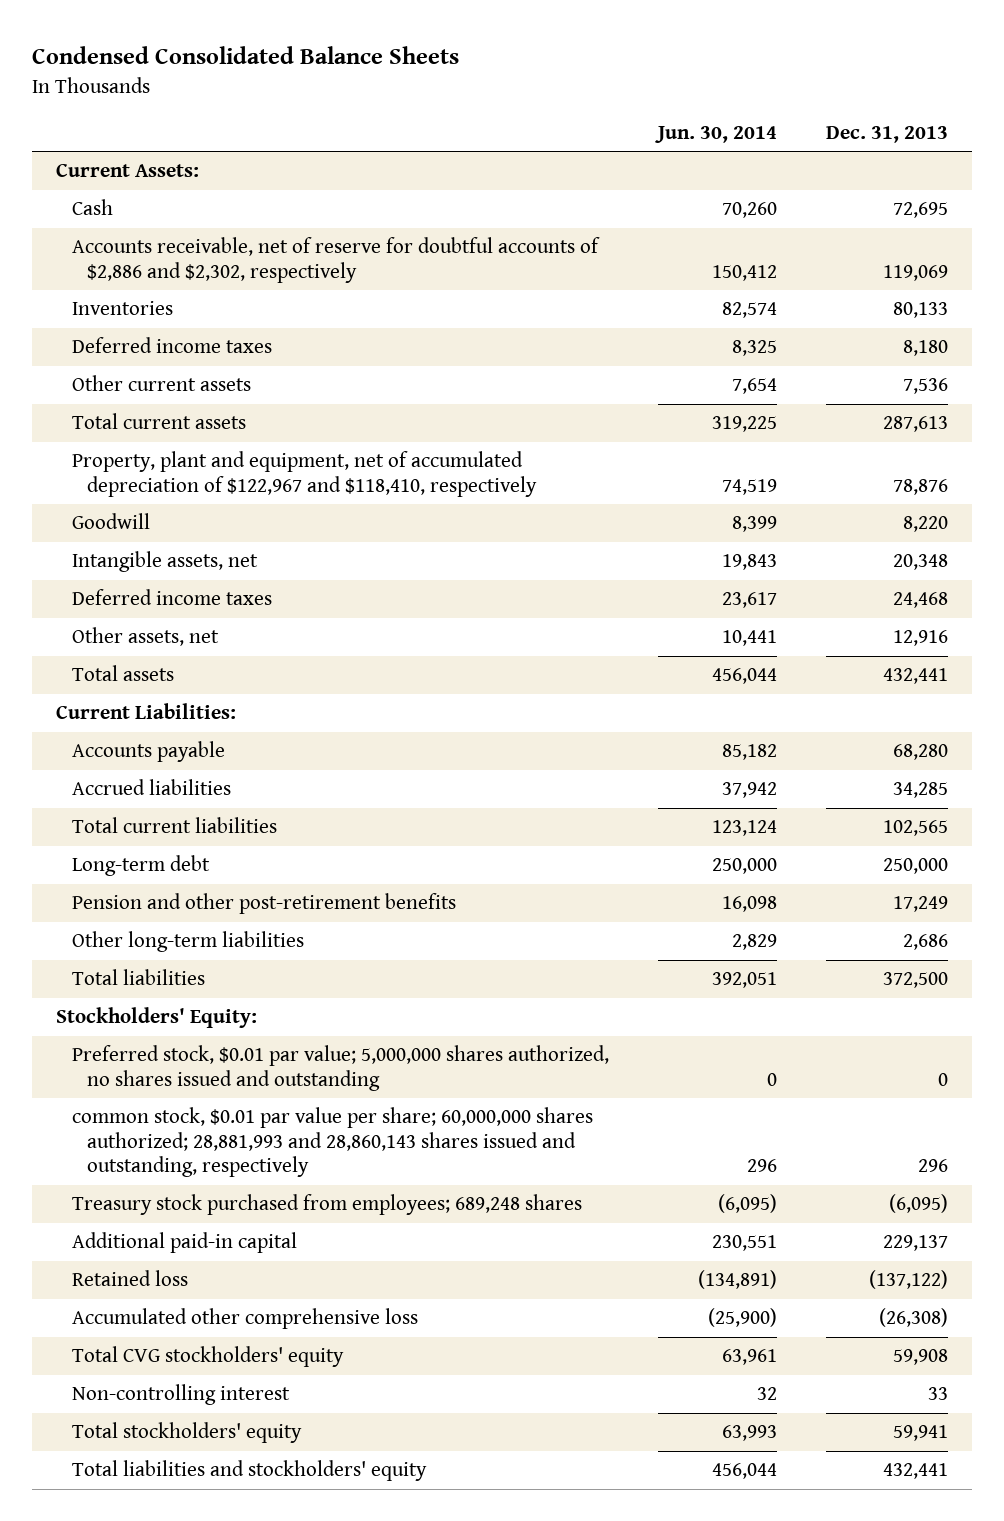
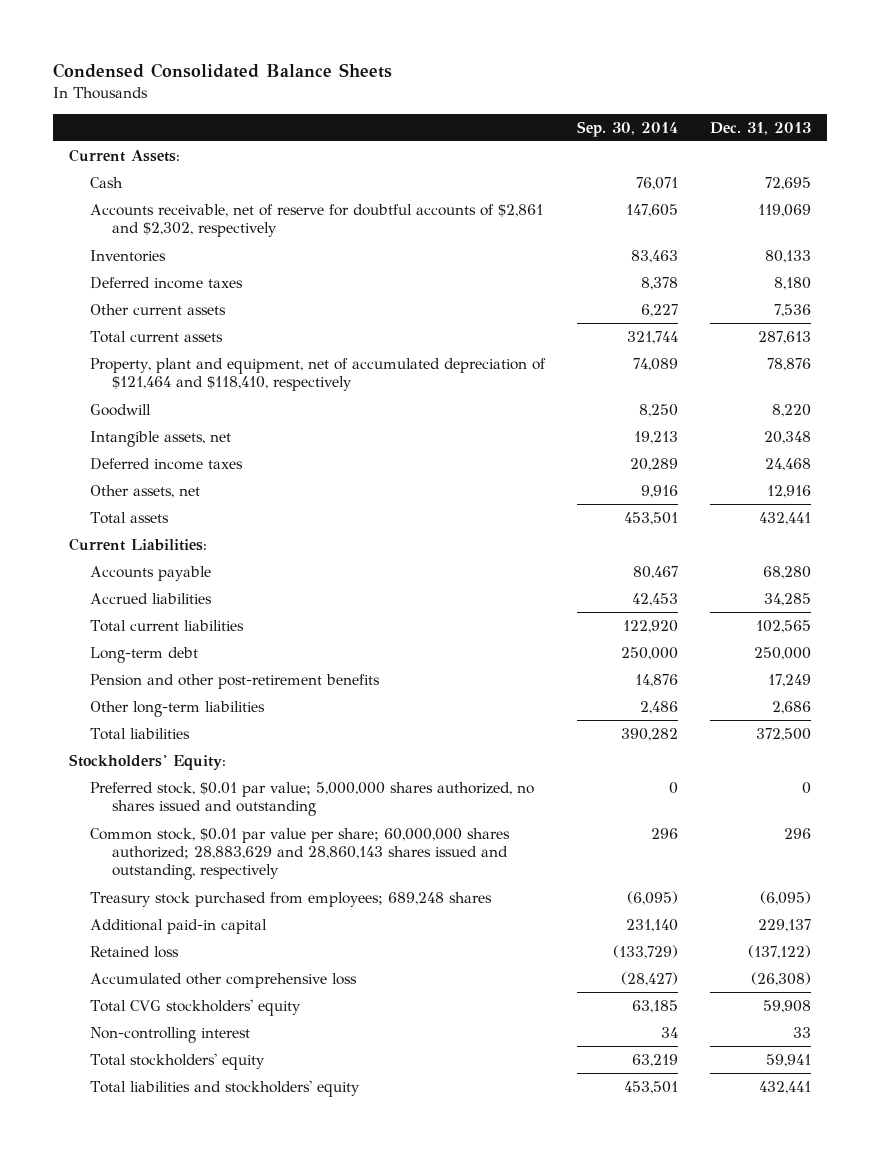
[654,125,777,143] Jun. 30, 2014 -> none
none -> [577,120,679,137] Sep. 30, 2014
[71,237,600,283] Accounts receivable, net of reserve for doubtful accounts of $2,886 and $2,302, respectively -> [90,204,544,238] Accounts receivable, net of reserve for doubtful accounts of $2,861 and $2,302, respectively
[71,451,538,497] Property, plant and equipment, net of accumulated depreciation of $122,967 and $118,410, respectively -> [90,358,547,392] Property, plant and equipment, net of accumulated depreciation of $121,464 and $118,410, respectively
[71,1107,593,1178] common stock, $0.01 par value per share; 60,000,000 shares authorized; 28,881,993 and 28,860,143 shares issued and outstanding, respectively -> [90,828,511,881] Common stock, $0.01 par value per share; 60,000,000 shares authorized; 28,883,629 and 28,860,143 shares issued and outstanding, respectively

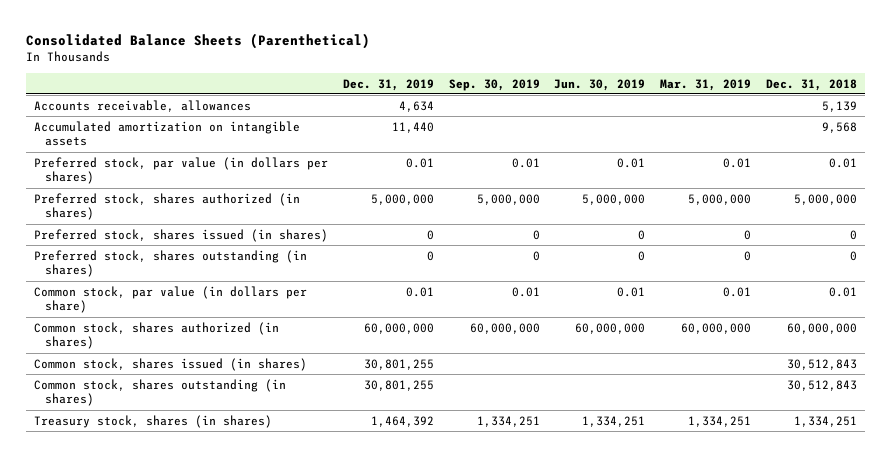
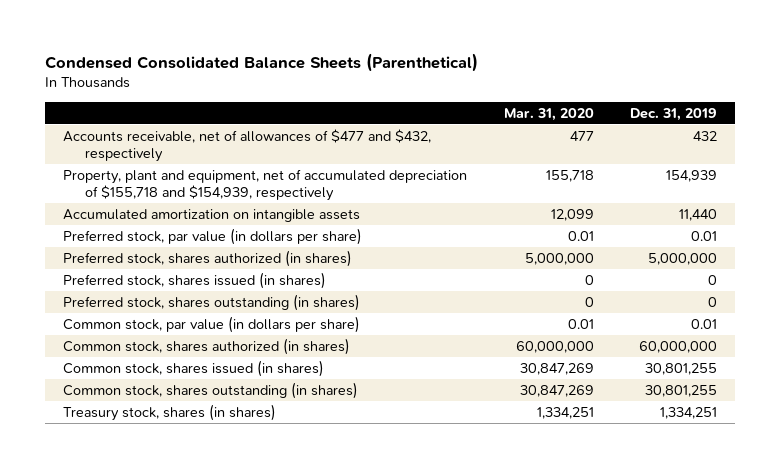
[26,32,371,49] Consolidated Balance Sheets (Parenthetical) -> [45,52,479,72] Condensed Consolidated Balance Sheets (Parenthetical)
[448,78,540,91] Sep. 30, 2019 -> none
[554,78,646,91] Jun. 30, 2019 -> none
[660,78,752,91] Mar. 31, 2019 -> none
[766,78,858,91] Dec. 31, 2018 -> none
none -> [503,107,594,121] Mar. 31, 2020
[33,99,251,112] Accounts receivable, allowances -> none
none -> [63,128,432,163] Accounts receivable, net of allowances of $477 and $432, respectively
none -> [63,168,468,202] Property, plant and equipment, net of accumulated depreciation of $155,718 and $154,939, respectively
[33,156,328,185] Preferred stock, par value (in dollars per shares) -> [63,227,363,245] Preferred stock, par value (in dollars per share)
[370,415,434,427] 1,464,392 -> [659,406,717,419] 1,334,251

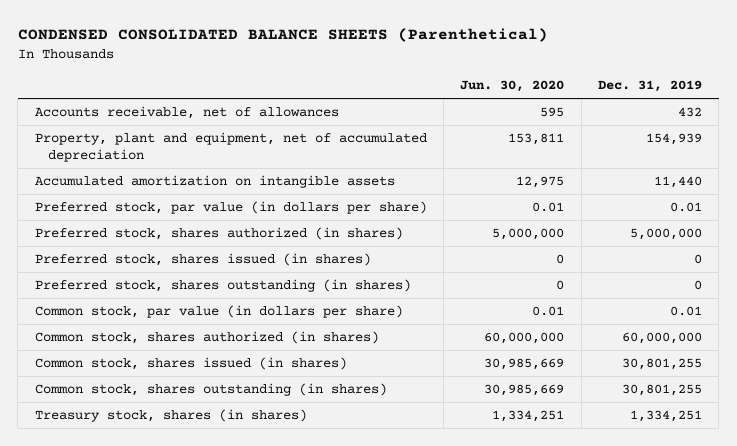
[45,52,479,72] Condensed Consolidated Balance Sheets (Parenthetical) -> [17,28,548,43] CONDENSED CONSOLIDATED BALANCE SHEETS (Parenthetical)
[503,107,594,121] Mar. 31, 2020 -> none
none -> [460,80,565,93] Jun. 30, 2020
[63,128,432,163] Accounts receivable, net of allowances of $477 and $432, respectively -> [34,106,339,120] Accounts receivable, net of allowances
[63,168,468,202] Property, plant and equipment, net of accumulated depreciation of $155,718 and $154,939, respectively -> [34,132,427,163] Property, plant and equipment, net of accumulated depreciation

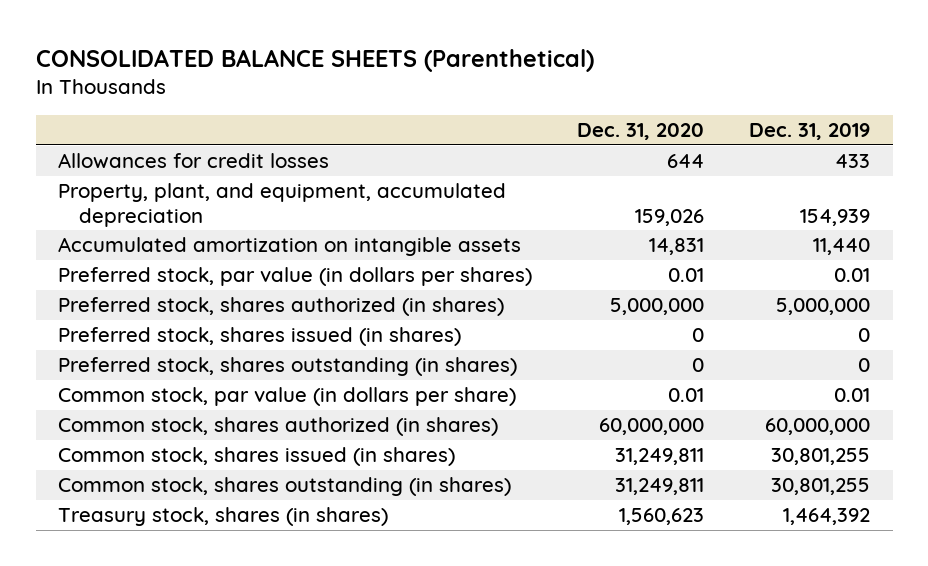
[17,28,548,43] CONDENSED CONSOLIDATED BALANCE SHEETS (Parenthetical) -> [35,49,594,73] CONSOLIDATED BALANCE SHEETS (Parenthetical)
[460,80,565,93] Jun. 30, 2020 -> none
none -> [577,122,705,140] Dec. 31, 2020
[34,106,339,120] Accounts receivable, net of allowances -> none
none -> [58,153,330,170] Allowances for credit losses
[34,132,427,163] Property, plant and equipment, net of accumulated depreciation -> [58,183,507,227] Property, plant, and equipment, accumulated depreciation
[34,201,427,215] Preferred stock, par value (in dollars per share) -> [58,267,533,287] Preferred stock, par value (in dollars per shares)
[630,410,703,423] 1,334,251 -> [783,508,871,526] 1,464,392

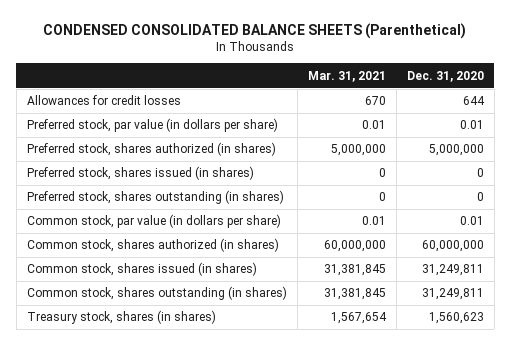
[35,49,594,73] CONSOLIDATED BALANCE SHEETS (Parenthetical) -> [43,23,467,40] CONDENSED CONSOLIDATED BALANCE SHEETS (Parenthetical)
[749,122,871,140] Dec. 31, 2019 -> none
none -> [307,70,386,82] Mar. 31, 2021
[58,183,507,227] Property, plant, and equipment, accumulated depreciation -> none
[58,237,522,257] Accumulated amortization on intangible assets -> none
[58,267,533,287] Preferred stock, par value (in dollars per shares) -> [26,118,278,133] Preferred stock, par value (in dollars per share)

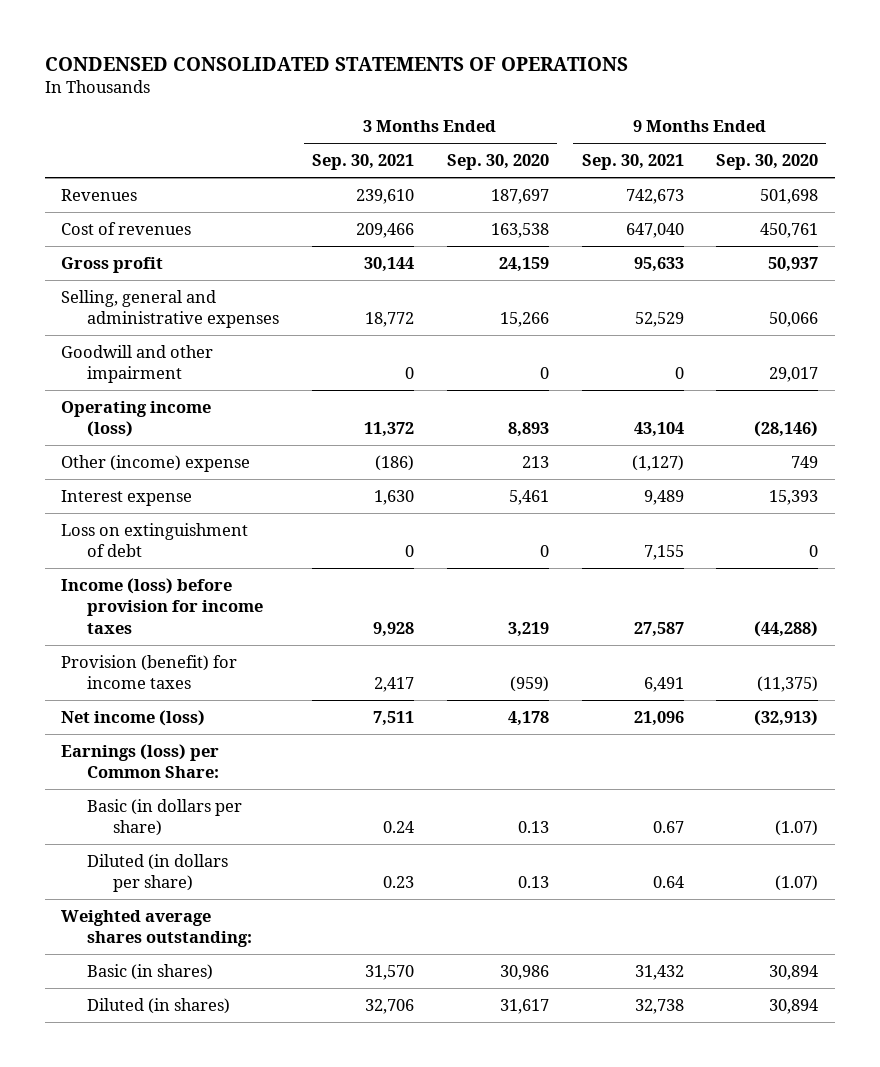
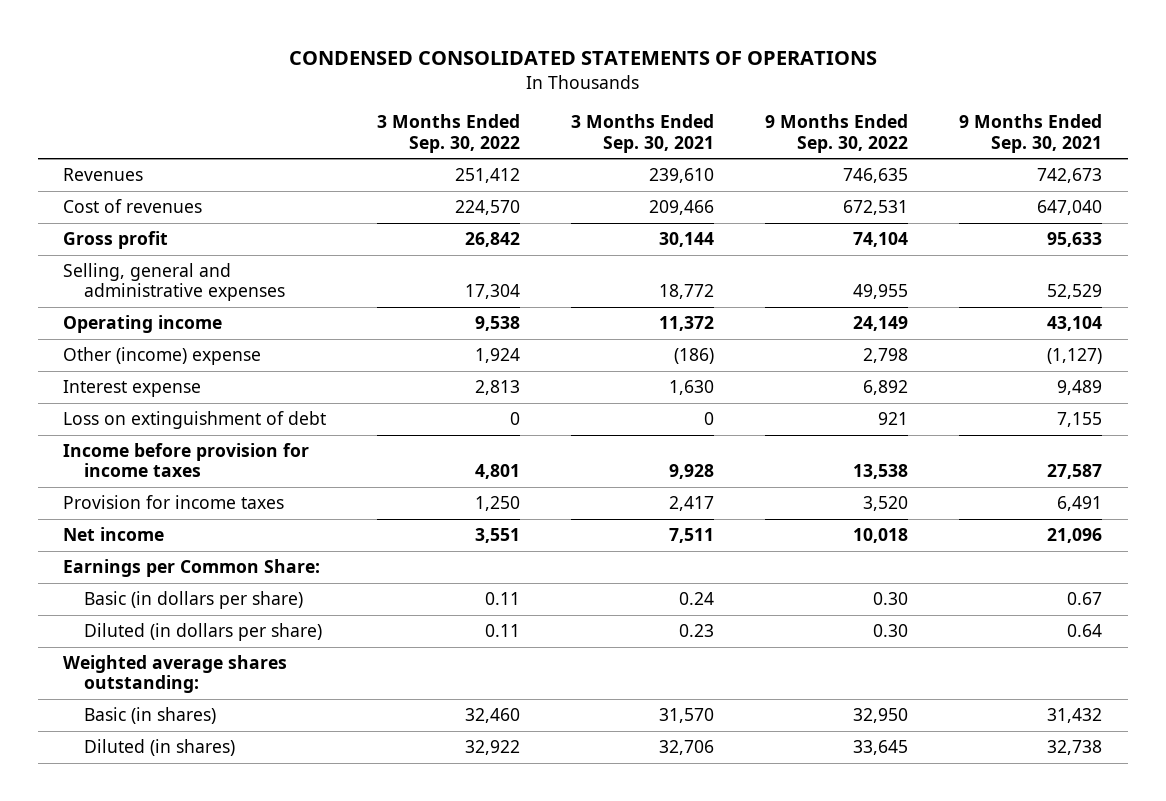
[446,154,549,171] Sep. 30, 2020 -> none
[716,154,819,171] Sep. 30, 2020 -> none
none -> [377,114,521,153] 3 Months Ended Sep. 30, 2022
none -> [765,114,909,153] 9 Months Ended Sep. 30, 2022
[61,344,214,384] Goodwill and other impairment -> none
[61,400,212,438] Operating income (loss) -> [63,315,223,334] Operating income
[61,577,264,634] Income (loss) before provision for income taxes -> [63,443,310,478] Income before provision for income taxes
[61,654,238,690] Provision (benefit) for income taxes -> [63,495,285,510] Provision for income taxes
[61,709,206,726] Net income (loss) -> [63,527,165,542] Net income
[61,743,220,779] Earnings (loss) per Common Share: -> [63,559,321,578] Earnings per Common Share:

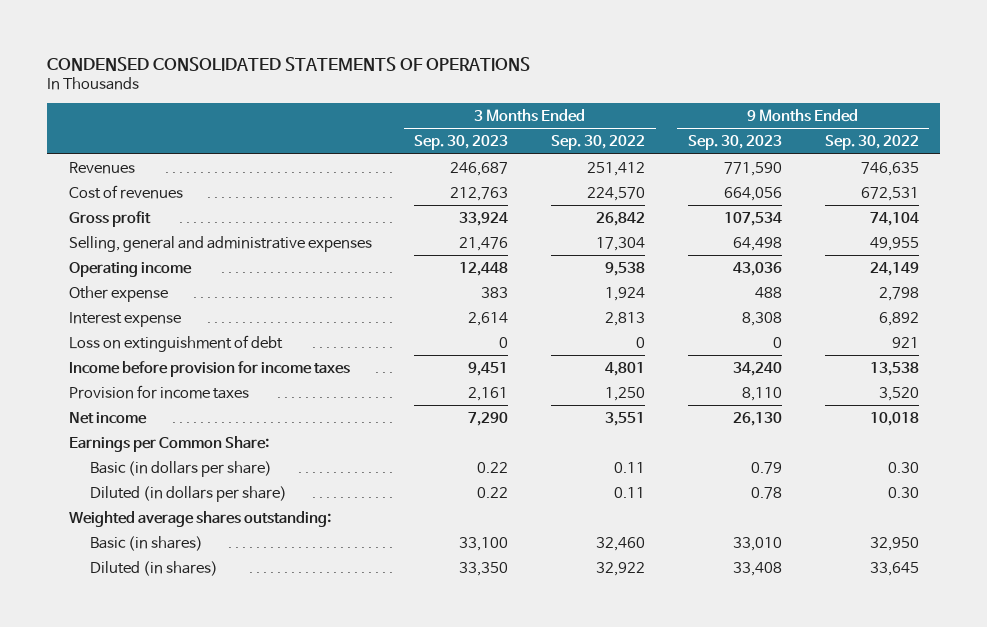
[571,114,715,153] 3 Months Ended Sep. 30, 2021 -> none
[959,114,1103,153] 9 Months Ended Sep. 30, 2021 -> none
none -> [414,135,509,151] Sep. 30, 2023
none -> [687,135,782,151] Sep. 30, 2023
[63,347,262,366] Other (income) expense -> [68,285,168,302] Other expense

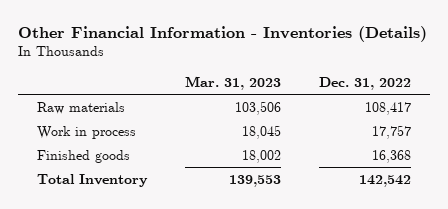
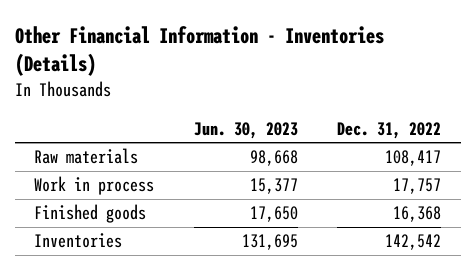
[184,75,281,90] Mar. 31, 2023 -> none
none -> [193,121,298,139] Jun. 30, 2023
[36,173,148,187] Total Inventory -> [34,233,123,249] Inventories

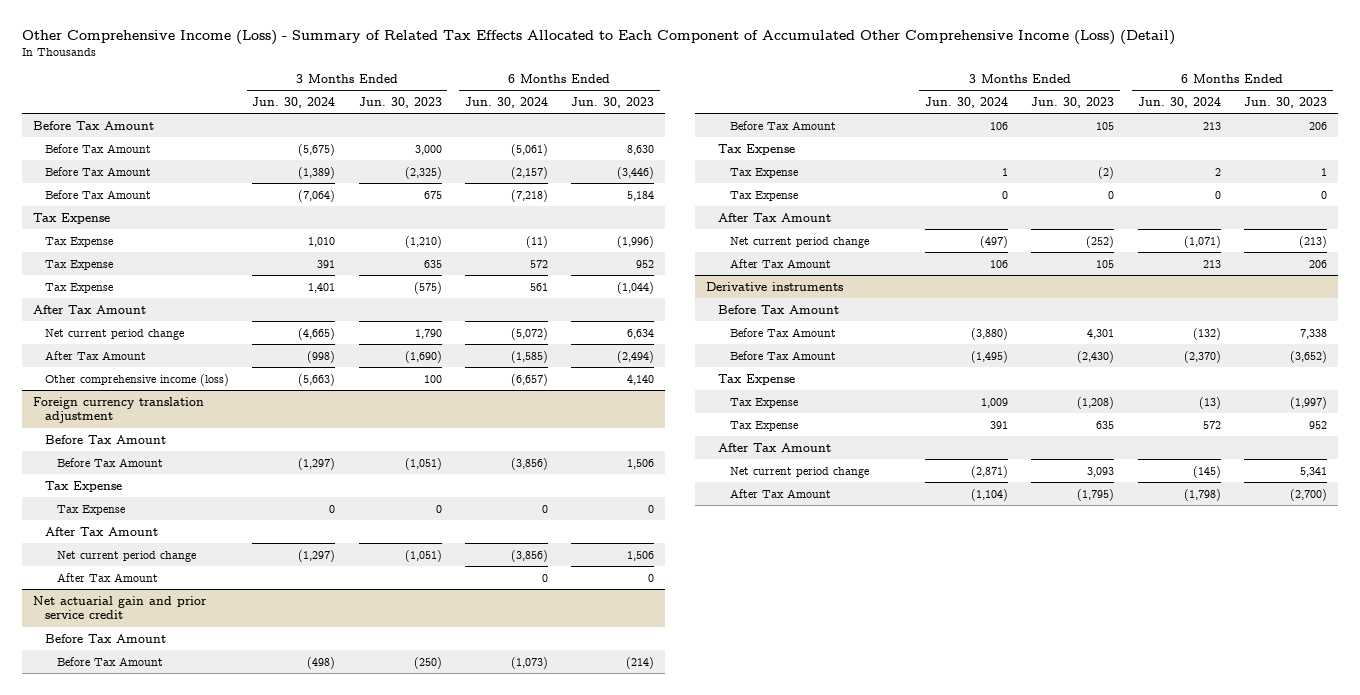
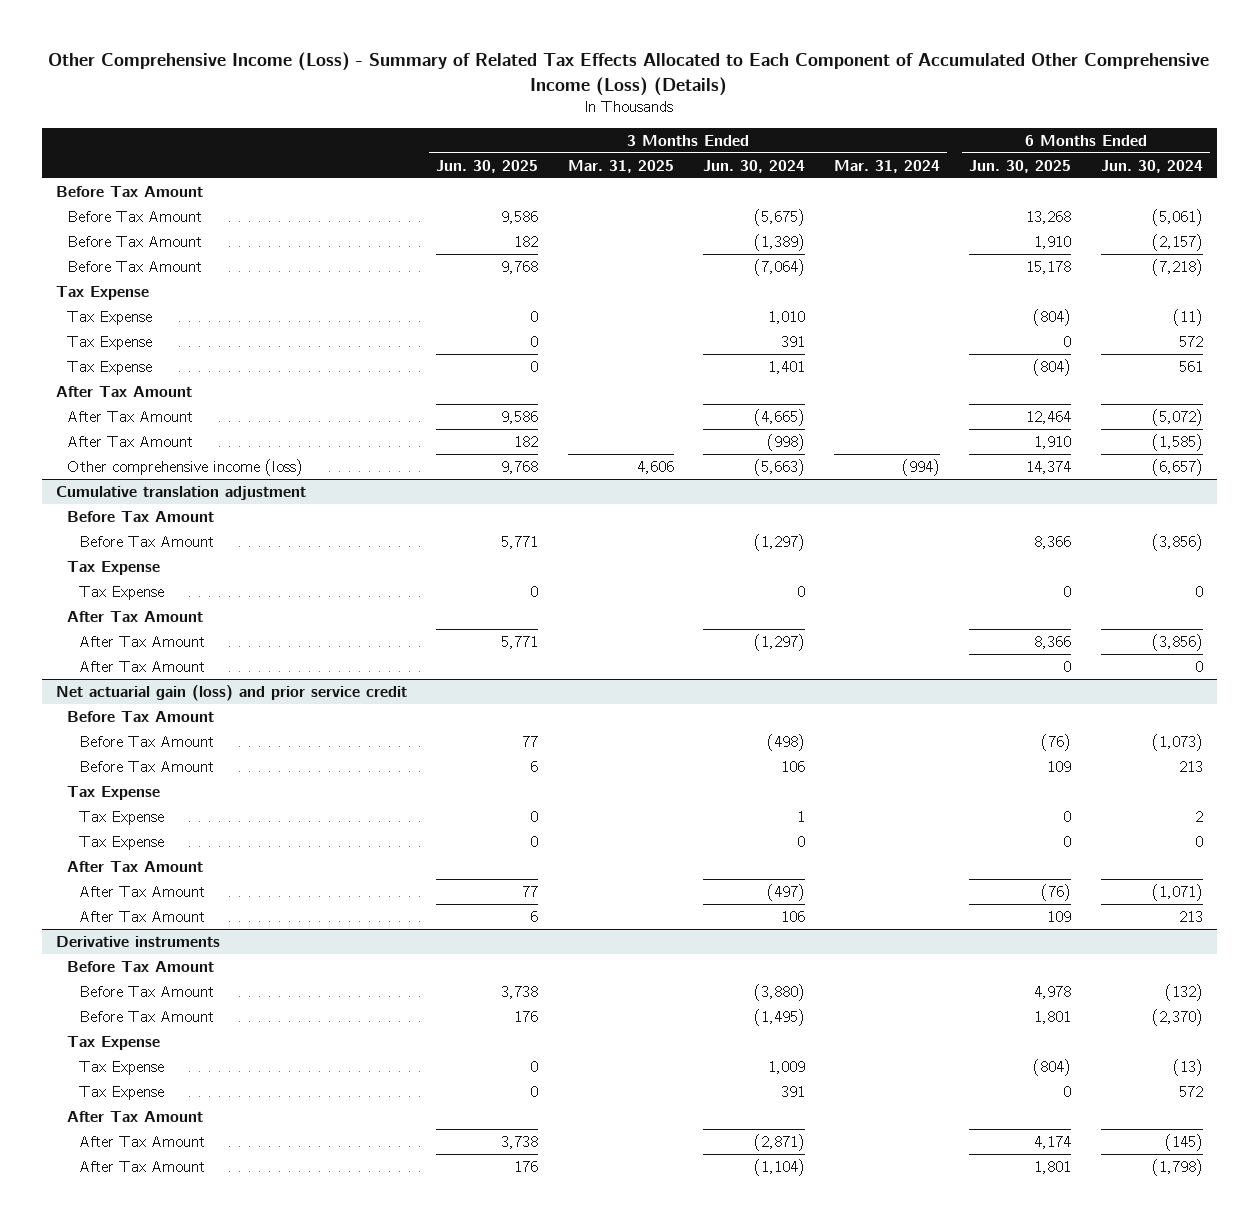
[21,29,1175,45] Other Comprehensive Income (Loss) - Summary of Related Tax Effects Allocated to Each Component of Accumulated Other Comprehensive Income (Loss) (Detail) -> [48,52,1210,96] Other Comprehensive Income (Loss) - Summary of Related Tax Effects Allocated to Each Component of Accumulated Other Comprehensive Income (Loss) (Details)
[358,96,442,108] Jun. 30, 2023 -> none
[570,96,654,108] Jun. 30, 2023 -> none
none -> [436,159,539,173] Jun. 30, 2025
none -> [567,159,674,173] Mar. 31, 2025
none -> [834,159,941,173] Mar. 31, 2024
none -> [969,159,1072,173] Jun. 30, 2025
[45,328,185,340] Net current period change -> [67,410,194,422] After Tax Amount
[33,396,205,424] Foreign currency translation adjustment -> [56,485,307,500] Cumulative translation adjustment
[57,550,197,562] Net current period change -> [78,635,205,647] After Tax Amount
[33,595,208,620] Net actuarial gain and prior service credit -> [56,684,408,701] Net actuarial gain (loss) and prior service credit
[730,236,870,248] Net current period change -> [78,885,205,897] After Tax Amount
[730,466,870,478] Net current period change -> [78,1135,205,1147] After Tax Amount

